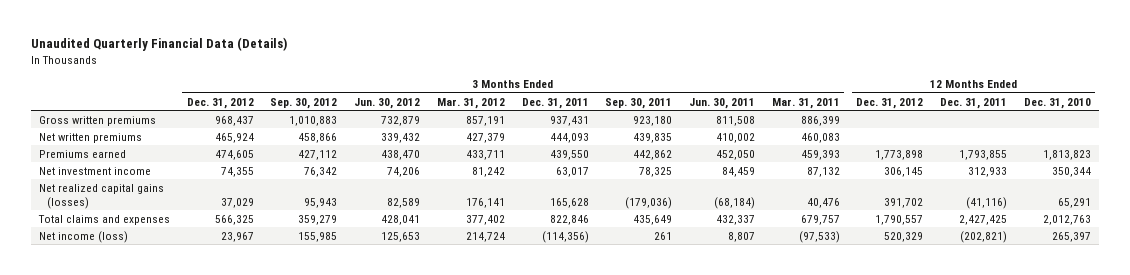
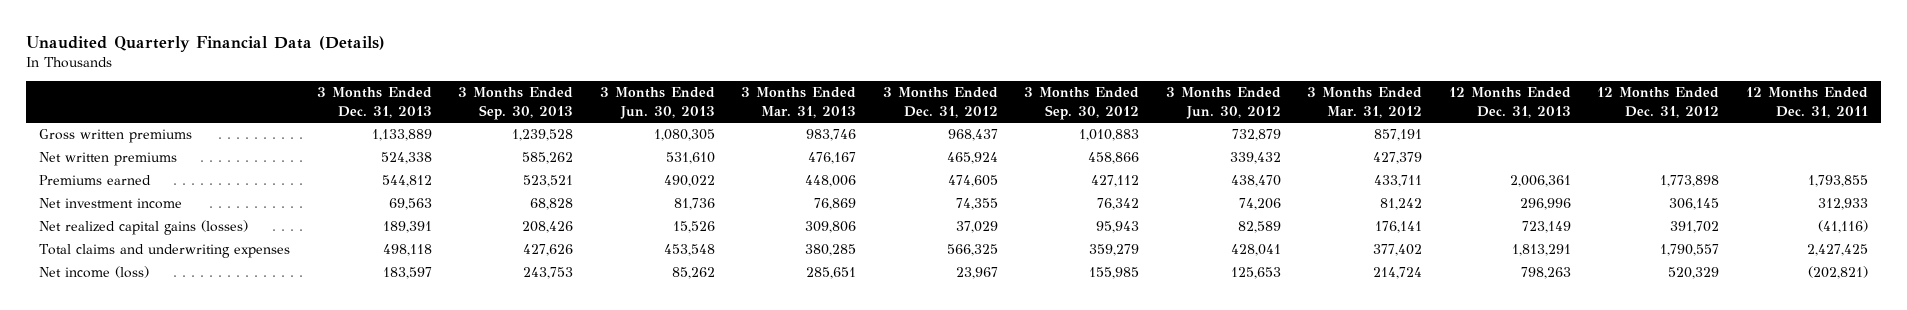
[521,97,589,109] Dec. 31, 2011 -> none
[605,97,673,109] Sep. 30, 2011 -> none
[688,97,755,109] Jun. 30, 2011 -> none
[771,97,840,109] Mar. 31, 2011 -> none
[1023,97,1091,109] Dec. 31, 2010 -> none
none -> [316,87,432,118] 3 Months Ended Dec. 31, 2013
none -> [458,87,574,120] 3 Months Ended Sep. 30, 2013
none -> [599,87,715,119] 3 Months Ended Jun. 30, 2013
none -> [741,87,857,118] 3 Months Ended Mar. 31, 2013
none -> [1448,87,1571,118] 12 Months Ended Dec. 31, 2013
[37,214,170,225] Total claims and expenses -> [39,244,291,259] Total claims and underwriting expenses

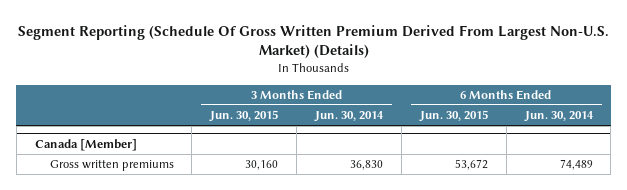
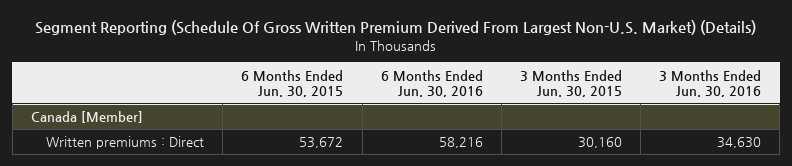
[314,110,385,122] Jun. 30, 2014 -> none
[523,110,594,122] Jun. 30, 2014 -> none
none -> [380,69,483,97] 6 Months Ended Jun. 30, 2016
none -> [659,69,762,97] 3 Months Ended Jun. 30, 2016
[49,160,174,172] Gross written premiums -> [46,136,205,150] Written premiums : Direct

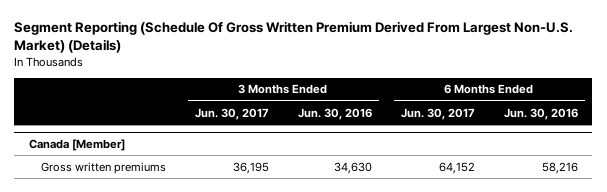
[241,69,344,97] 6 Months Ended Jun. 30, 2015 -> none
[519,69,622,97] 3 Months Ended Jun. 30, 2015 -> none
none -> [195,107,270,120] Jun. 30, 2017
none -> [400,107,475,120] Jun. 30, 2017
[46,136,205,150] Written premiums : Direct -> [41,161,167,174] Gross written premiums

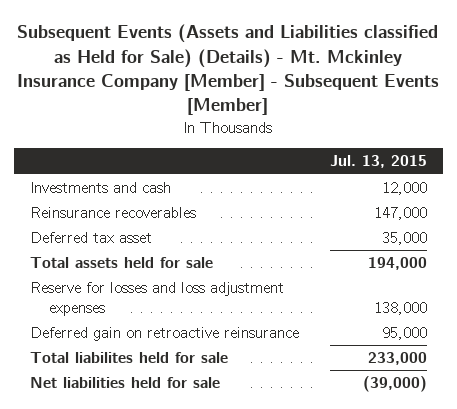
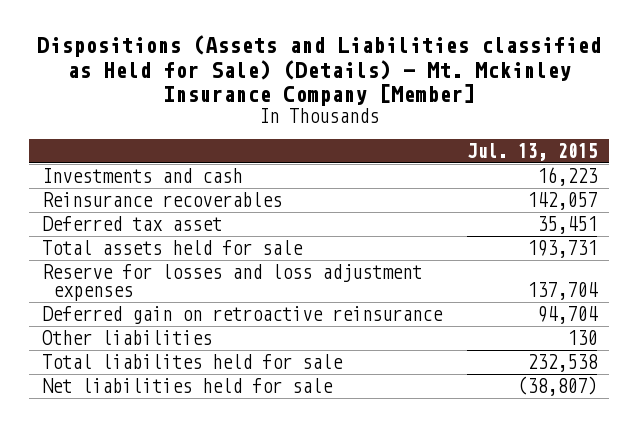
[17,24,440,116] Subsequent Events (Assets and Liabilities classified as Held for Sale) (Details) - Mt. Mckinley Insurance Company [Member] - Subsequent Events [Member] -> [37,35,602,107] Dispositions (Assets and Liabilities classified as Held for Sale) (Details) - Mt. Mckinley Insurance Company [Member]
[381,182,427,196] 12,000 -> [536,167,598,187] 16,223
[373,207,427,221] 147,000 -> [526,192,597,211] 142,057
[381,232,427,246] 35,000 -> [536,216,597,235] 35,451
[367,257,427,271] 194,000 -> [526,240,597,259] 193,731
[373,302,427,316] 138,000 -> [526,282,598,301] 137,704
[381,327,427,341] 95,000 -> [536,306,598,325] 94,704
none -> [41,330,212,346] Other liabilities
[367,352,427,366] 233,000 -> [526,354,598,373] 232,538
[362,376,427,393] (39,000) -> [516,376,597,397] (38,807)

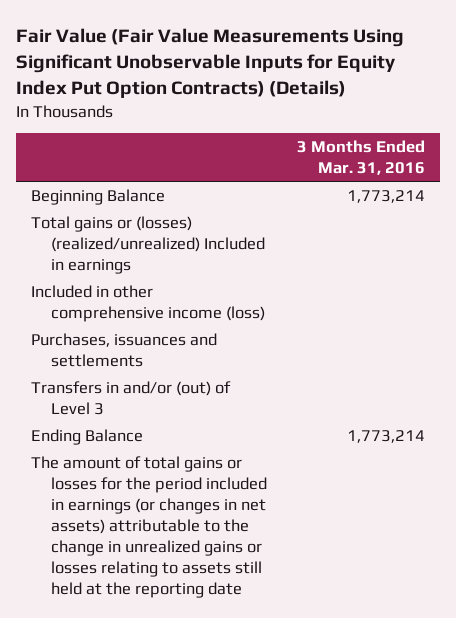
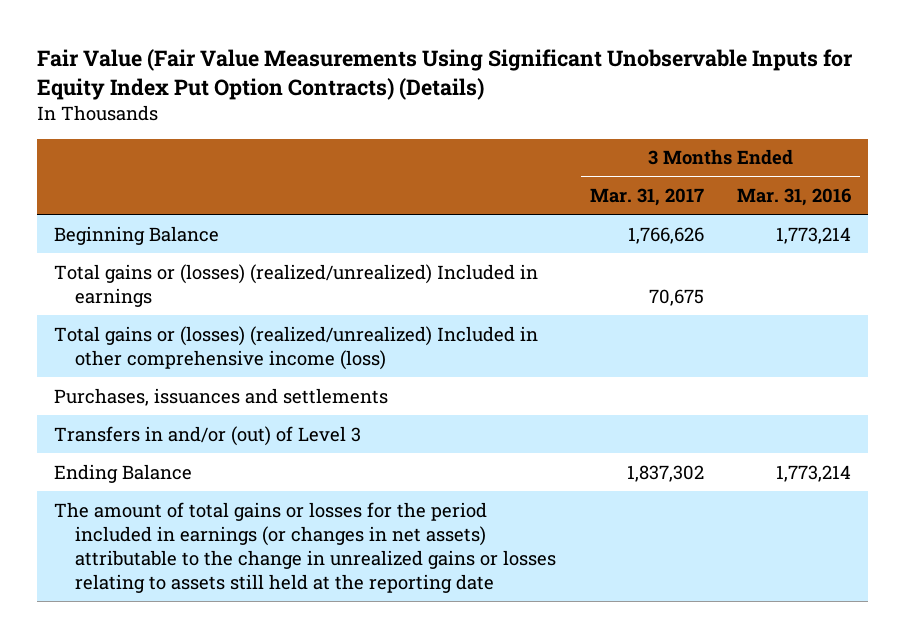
none -> [589,188,704,207] Mar. 31, 2017
[31,284,265,322] Included in other comprehensive income (loss) -> [53,325,538,370] Total gains or (losses) (realized/unrealized) Included in other comprehensive income (loss)

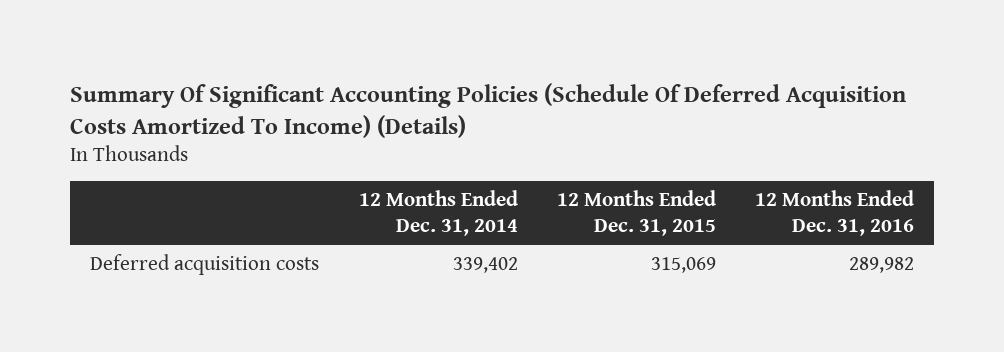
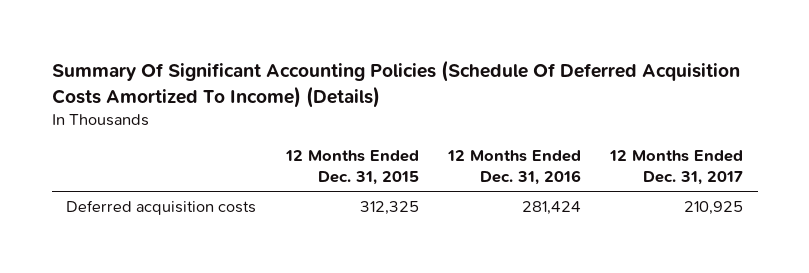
[358,189,518,237] 12 Months Ended Dec. 31, 2014 -> none
none -> [609,150,744,186] 12 Months Ended Dec. 31, 2017
[650,256,716,273] 315,069 -> [359,201,419,216] 312,325
[849,256,915,273] 289,982 -> [521,201,581,216] 281,424

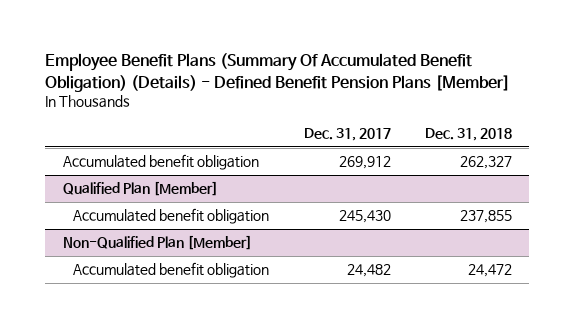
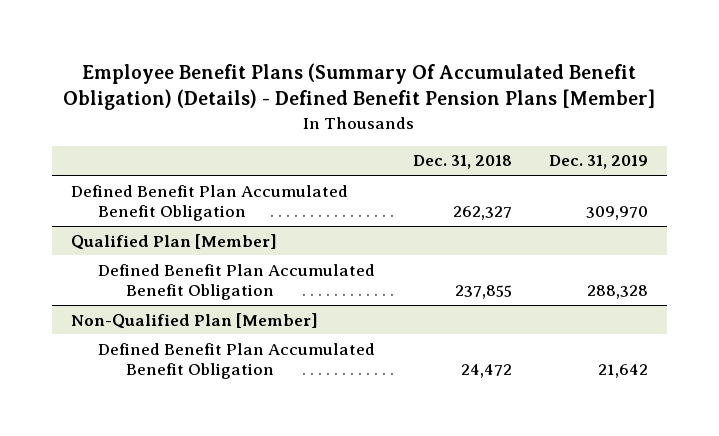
[303,127,391,141] Dec. 31, 2017 -> none
none -> [548,155,648,170] Dec. 31, 2019
[62,154,259,171] Accumulated benefit obligation -> [70,184,348,222] Defined Benefit Plan Accumulated Benefit Obligation
[72,208,269,225] Accumulated benefit obligation -> [98,263,376,301] Defined Benefit Plan Accumulated Benefit Obligation
[72,262,269,279] Accumulated benefit obligation -> [98,342,376,380] Defined Benefit Plan Accumulated Benefit Obligation

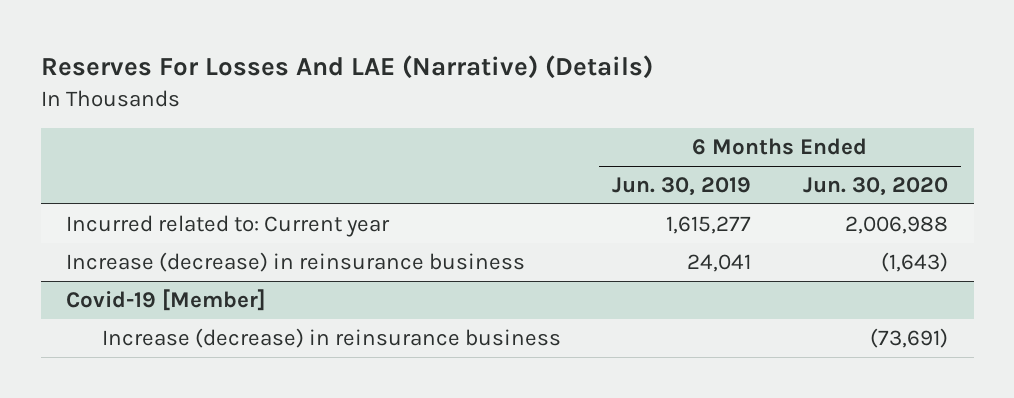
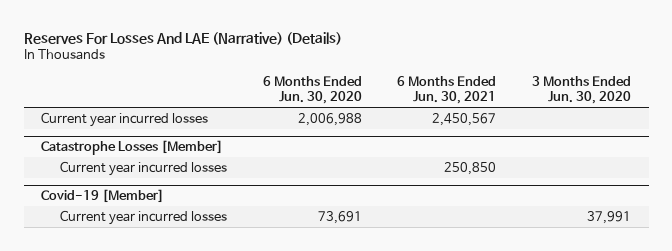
[612,177,752,197] Jun. 30, 2019 -> none
none -> [397,76,497,105] 6 Months Ended Jun. 30, 2021
none -> [531,76,631,105] 3 Months Ended Jun. 30, 2020
[66,251,526,272] Increase (decrease) in reinsurance business -> none
[66,214,391,237] Incurred related to: Current year -> [41,111,209,127] Current year incurred losses
none -> [41,140,224,156] Catastrophe Losses [Member]
none -> [59,160,227,176] Current year incurred losses
[101,327,561,348] Increase (decrease) in reinsurance business -> none
none -> [59,209,227,225] Current year incurred losses

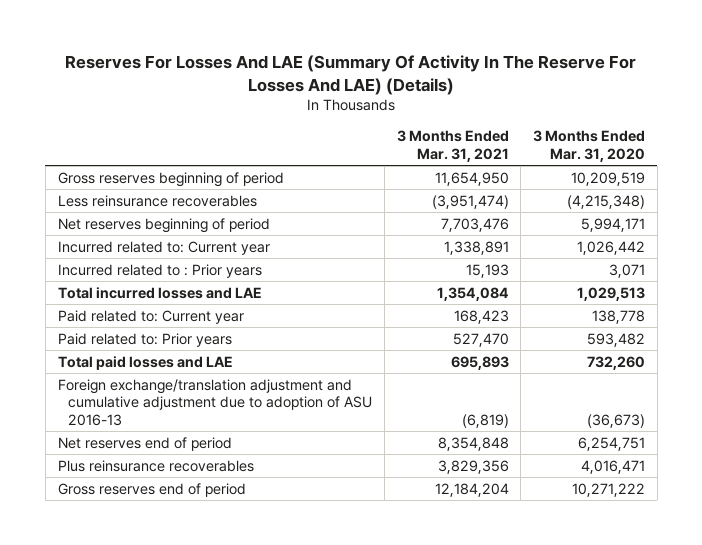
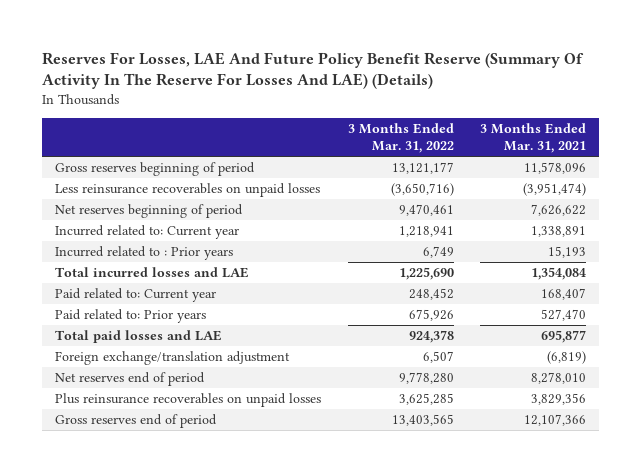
[65,54,637,95] Reserves For Losses And LAE (Summary Of Activity In The Reserve For Losses And LAE) (Details) -> [42,51,585,90] Reserves For Losses, LAE And Future Policy Benefit Reserve (Summary Of Activity In The Reserve For Losses And LAE) (Details)
[532,130,645,163] 3 Months Ended Mar. 31, 2020 -> none
none -> [347,122,454,154] 3 Months Ended Mar. 31, 2022
[434,171,509,186] 11,654,950 -> [523,162,586,175] 11,578,096
[57,194,257,207] Less reinsurance recoverables -> [55,183,321,198] Less reinsurance recoverables on unpaid losses
[440,217,509,232] 7,703,476 -> [530,204,586,217] 7,626,622
[453,309,509,324] 168,423 -> [540,288,586,301] 168,407
[450,355,509,370] 695,893 -> [540,330,586,344] 695,877
[57,378,373,427] Foreign exchange/translation adjustment and cumulative adjustment due to adoption of ASU 2016-13 -> [55,351,291,366] Foreign exchange/translation adjustment
[437,436,509,451] 8,354,848 -> [530,372,586,385] 8,278,010
[57,459,254,472] Plus reinsurance recoverables -> [55,393,322,408] Plus reinsurance recoverables on unpaid losses
[434,482,509,497] 12,184,204 -> [523,414,586,427] 12,107,366

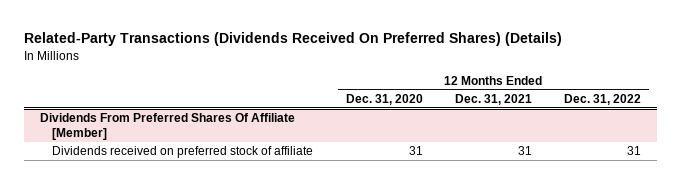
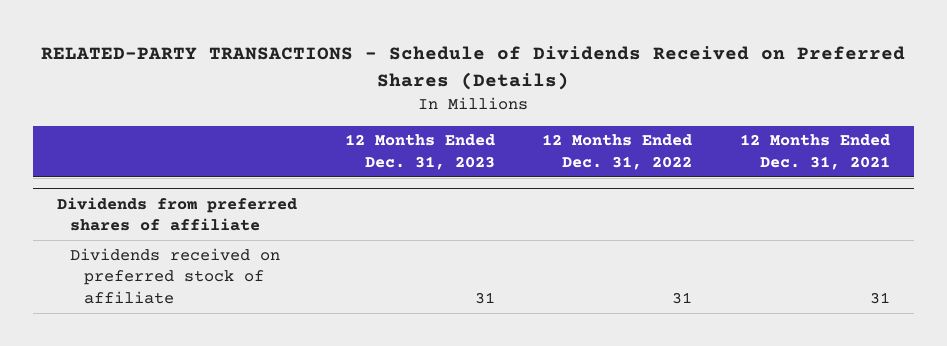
[24,32,563,47] Related-Party Transactions (Dividends Received On Preferred Shares) (Details) -> [41,46,906,90] RELATED-PARTY TRANSACTIONS - Schedule of Dividends Received on Preferred Shares (Details)
[345,94,423,106] Dec. 31, 2020 -> none
none -> [344,134,495,170] 12 Months Ended Dec. 31, 2023
[40,113,296,140] Dividends From Preferred Shares Of Affiliate [Member] -> [56,196,297,232] Dividends from preferred shares of affiliate

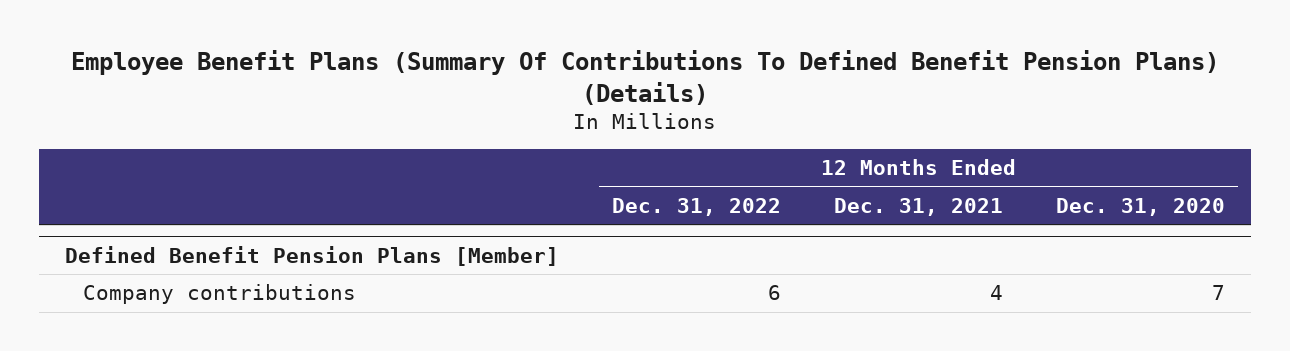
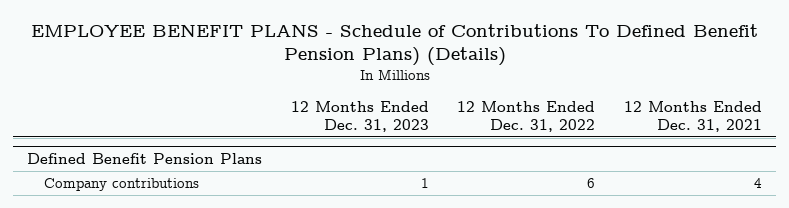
[71,50,1220,105] Employee Benefit Plans (Summary Of Contributions To Defined Benefit Pension Plans) (Details) -> [30,23,758,66] EMPLOYEE BENEFIT PLANS - Schedule of Contributions To Defined Benefit Pension Plans) (Details)
[1055,198,1225,217] Dec. 31, 2020 -> none
none -> [290,101,429,132] 12 Months Ended Dec. 31, 2023
[65,245,560,266] Defined Benefit Pension Plans [Member] -> [27,152,263,164] Defined Benefit Pension Plans

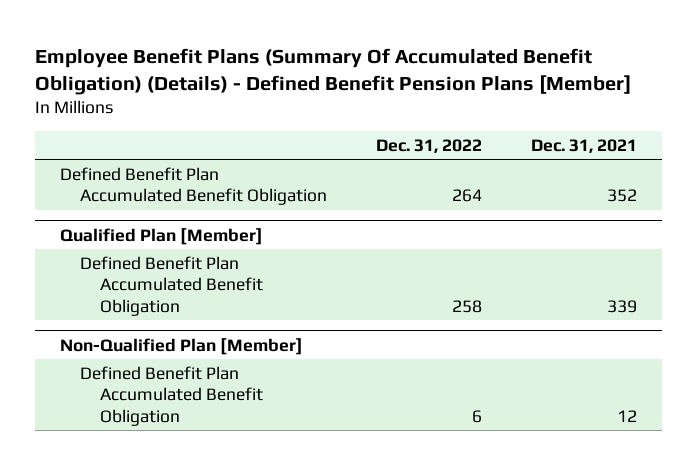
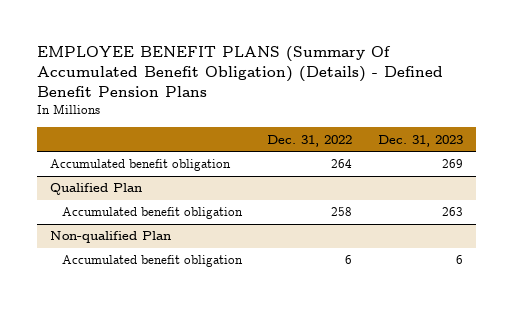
[35,47,632,95] Employee Benefit Plans (Summary Of Accumulated Benefit Obligation) (Details) - Defined Benefit Pension Plans [Member] -> [37,46,444,98] EMPLOYEE BENEFIT PLANS (Summary Of Accumulated Benefit Obligation) (Details) - Defined Benefit Pension Plans
[531,138,638,153] Dec. 31, 2021 -> none
none -> [377,134,463,147] Dec. 31, 2023
[59,166,328,206] Defined Benefit Plan Accumulated Benefit Obligation -> [50,159,232,172] Accumulated benefit obligation
[59,227,263,245] Qualified Plan [Member] -> [50,183,143,196] Qualified Plan
[80,255,264,316] Defined Benefit Plan Accumulated Benefit Obligation -> [61,207,243,220] Accumulated benefit obligation
[59,337,303,355] Non-Qualified Plan [Member] -> [50,231,172,244] Non-qualified Plan
[80,365,264,426] Defined Benefit Plan Accumulated Benefit Obligation -> [61,255,243,268] Accumulated benefit obligation

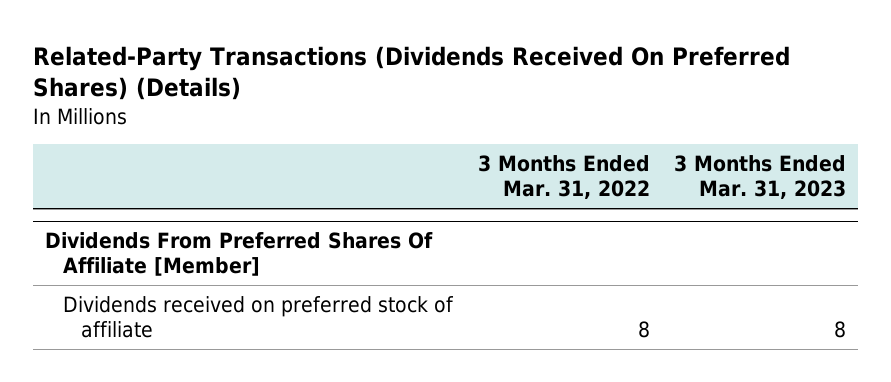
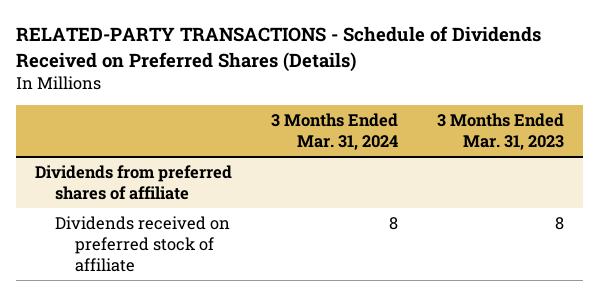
[33,45,791,101] Related-Party Transactions (Dividends Received On Preferred Shares) (Details) -> [16,26,542,72] RELATED-PARTY TRANSACTIONS - Schedule of Dividends Received on Preferred Shares (Details)
[477,155,650,200] 3 Months Ended Mar. 31, 2022 -> none
none -> [271,113,399,150] 3 Months Ended Mar. 31, 2024
[45,232,434,277] Dividends From Preferred Shares Of Affiliate [Member] -> [35,165,233,200] Dividends from preferred shares of affiliate

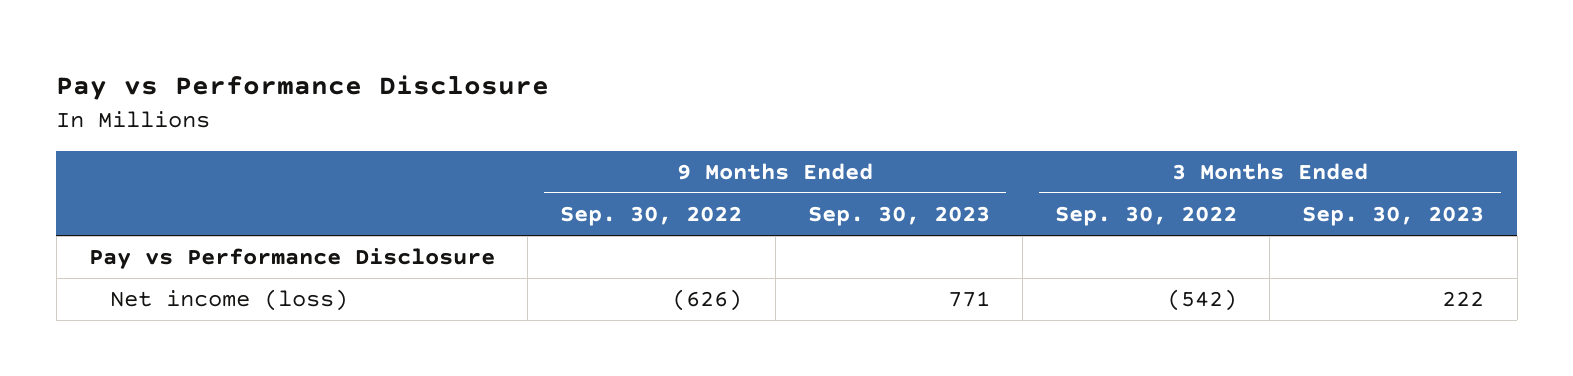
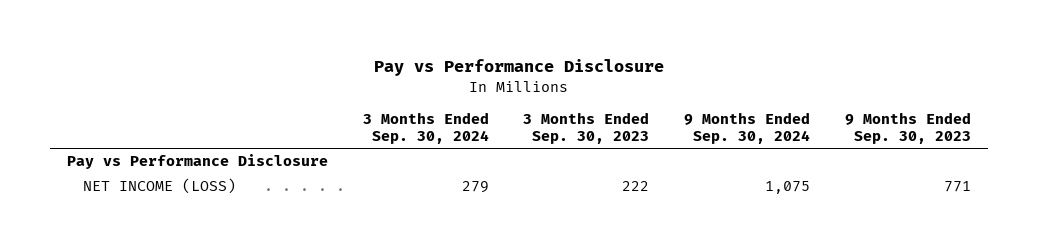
[560,206,743,227] Sep. 30, 2022 -> none
[1055,206,1238,227] Sep. 30, 2022 -> none
none -> [362,112,489,144] 3 Months Ended Sep. 30, 2024
none -> [683,112,810,144] 9 Months Ended Sep. 30, 2024
[109,289,348,312] Net income (loss) -> [83,178,237,195] NET INCOME (LOSS)

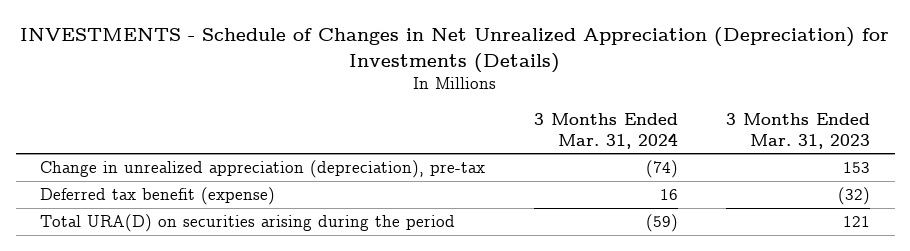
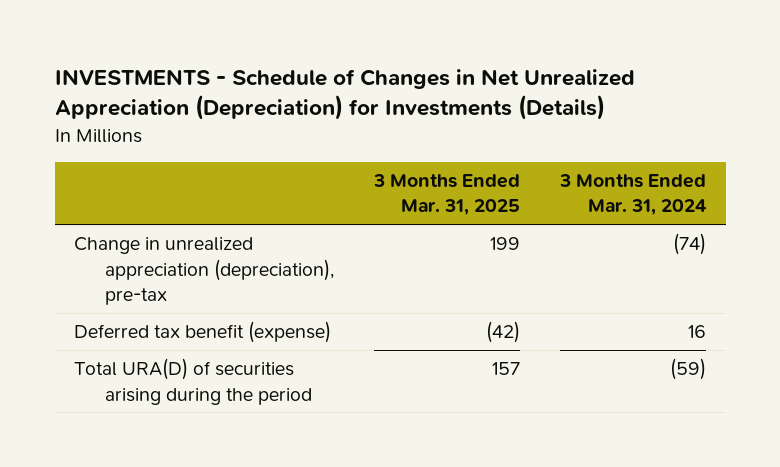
[726,112,871,149] 3 Months Ended Mar. 31, 2023 -> none
none -> [372,173,520,216] 3 Months Ended Mar. 31, 2025
[39,214,455,233] Total URA(D) on securities arising during the period -> [74,358,313,405] Total URA(D) of securities arising during the period

